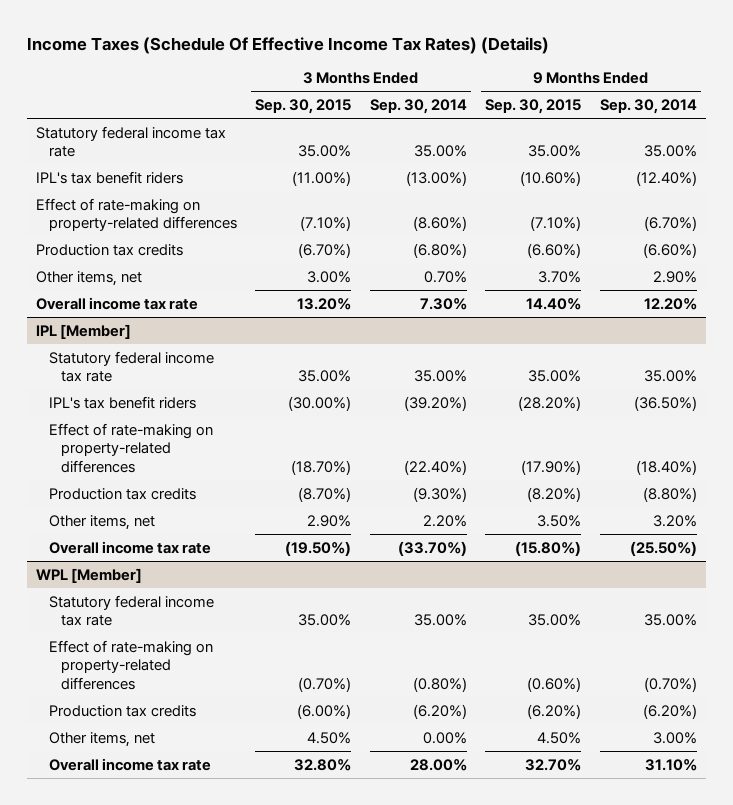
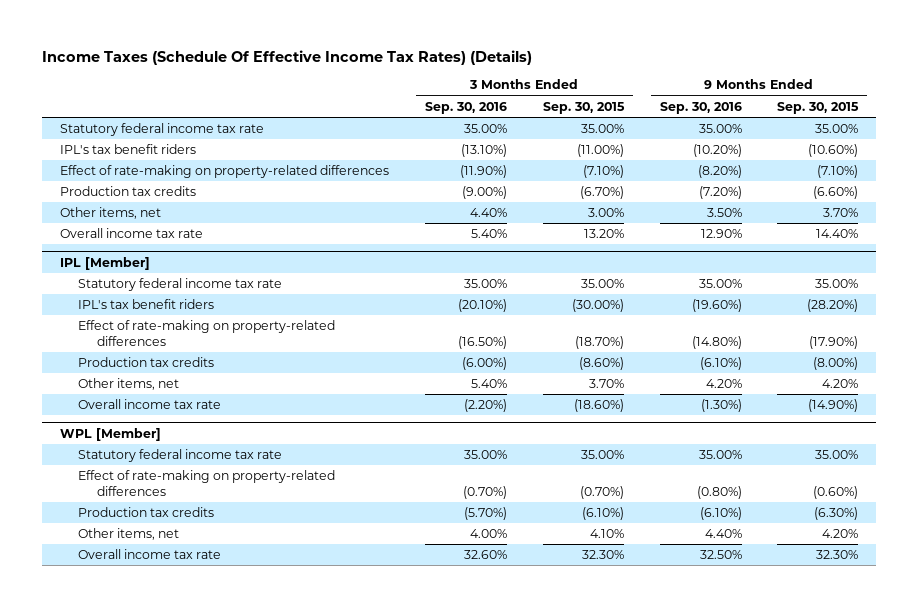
[369,99,467,115] Sep. 30, 2014 -> none
[599,99,697,115] Sep. 30, 2014 -> none
none -> [424,101,507,114] Sep. 30, 2016
none -> [659,101,742,114] Sep. 30, 2016
[298,486,352,502] (8.70%) -> [578,357,624,371] (8.60%)
[527,486,582,502] (8.20%) -> [813,357,859,371] (8.00%)
[307,514,352,527] 2.90% -> [588,379,624,389] 3.70%
[537,514,582,527] 3.50% -> [822,379,859,389] 4.20%
[285,540,352,556] (19.50%) -> [573,399,624,413] (18.60%)
[515,540,582,556] (15.80%) -> [808,399,859,413] (14.90%)
[297,703,352,719] (6.00%) -> [581,507,624,521] (6.10%)
[527,703,582,719] (6.20%) -> [814,507,859,521] (6.30%)
[307,731,352,744] 4.50% -> [589,529,624,539] 4.10%
[537,731,582,744] 4.50% -> [822,529,859,539] 4.20%
[294,758,352,771] 32.80% -> [581,550,624,560] 32.30%
[525,758,582,771] 32.70% -> [816,550,859,560] 32.30%

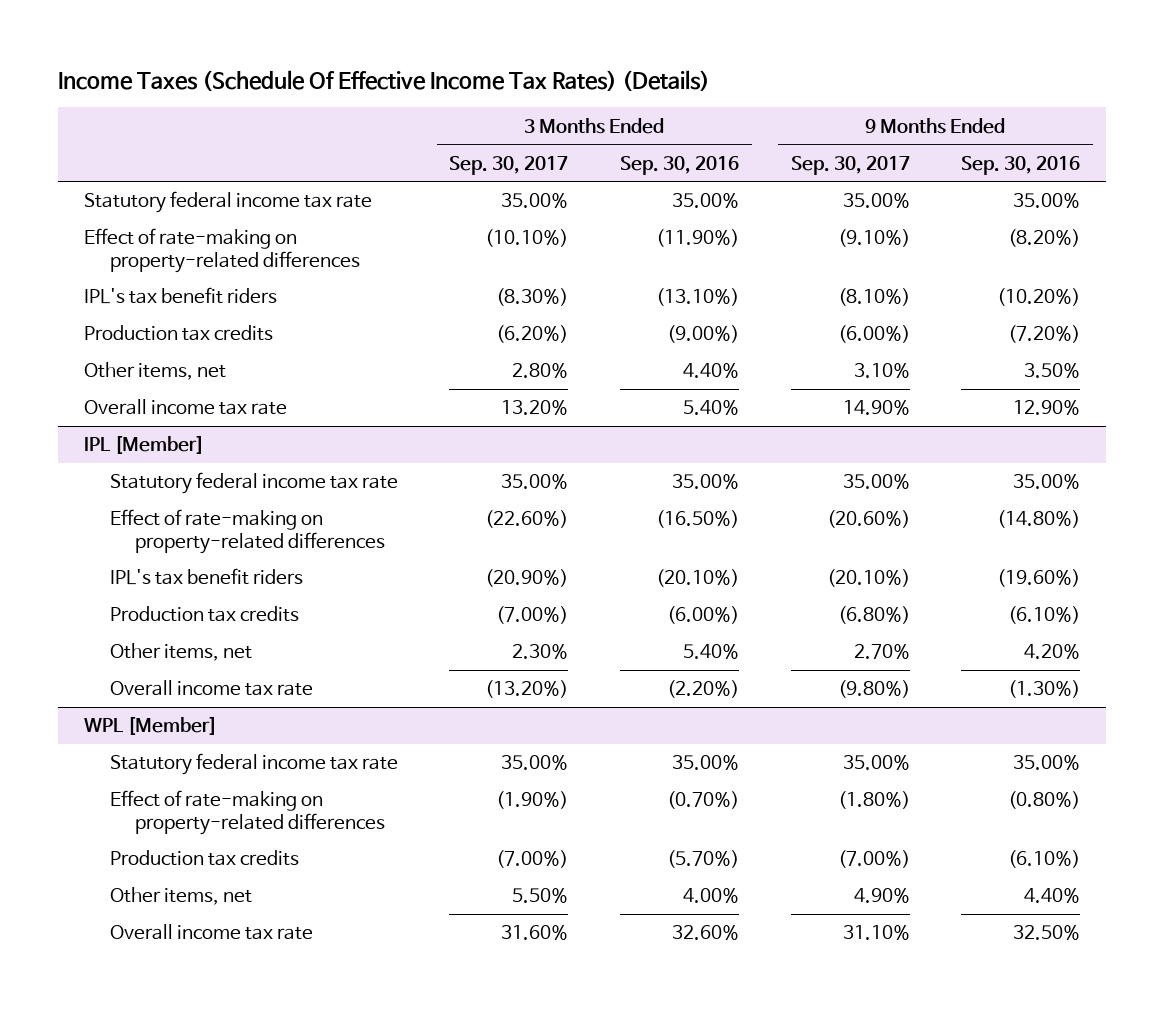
[542,101,625,114] Sep. 30, 2015 -> none
[777,101,860,114] Sep. 30, 2015 -> none
none -> [449,155,569,175] Sep. 30, 2017
none -> [790,155,910,175] Sep. 30, 2017
[59,144,196,155] IPL's tax benefit riders -> [84,287,278,305] IPL's tax benefit riders
[78,299,215,310] IPL's tax benefit riders -> [109,568,303,586] IPL's tax benefit riders

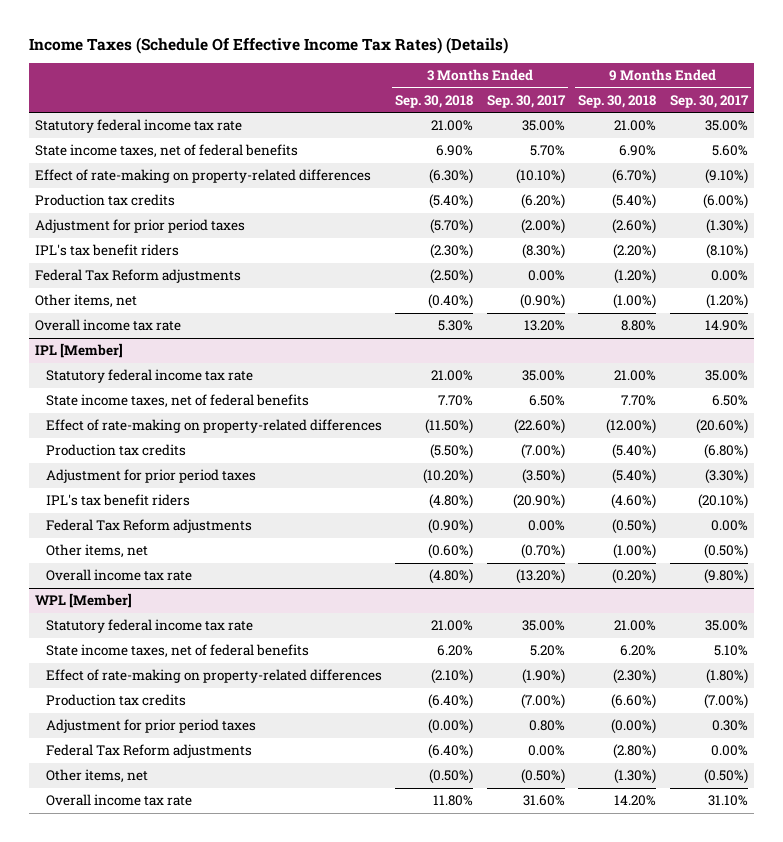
[620,155,740,175] Sep. 30, 2016 -> none
[961,155,1081,175] Sep. 30, 2016 -> none
none -> [395,94,474,108] Sep. 30, 2018
none -> [578,94,657,108] Sep. 30, 2018
none -> [35,144,299,159] State income taxes, net of federal benefits
none -> [35,219,246,234] Adjustment for prior period taxes
[84,287,278,305] IPL's tax benefit riders -> [35,244,180,257] IPL's tax benefit riders
none -> [35,269,242,284] Federal Tax Reform adjustments
[512,363,569,379] 2.80% -> [519,294,565,310] (0.90%)
[853,363,910,379] 3.10% -> [705,294,748,310] (1.20%)
none -> [45,394,309,409] State income taxes, net of federal benefits
none -> [45,469,256,484] Adjustment for prior period taxes
[109,568,303,586] IPL's tax benefit riders -> [45,494,190,507] IPL's tax benefit riders
none -> [45,519,252,534] Federal Tax Reform adjustments
[512,644,569,660] 2.30% -> [520,544,565,560] (0.70%)
[853,644,910,660] 2.70% -> [703,544,748,560] (0.50%)
none -> [45,644,309,659] State income taxes, net of federal benefits
none -> [45,719,256,734] Adjustment for prior period taxes
none -> [45,744,252,759] Federal Tax Reform adjustments
[512,888,569,904] 5.50% -> [520,769,565,785] (0.50%)
[853,888,910,904] 4.90% -> [703,769,748,785] (0.50%)

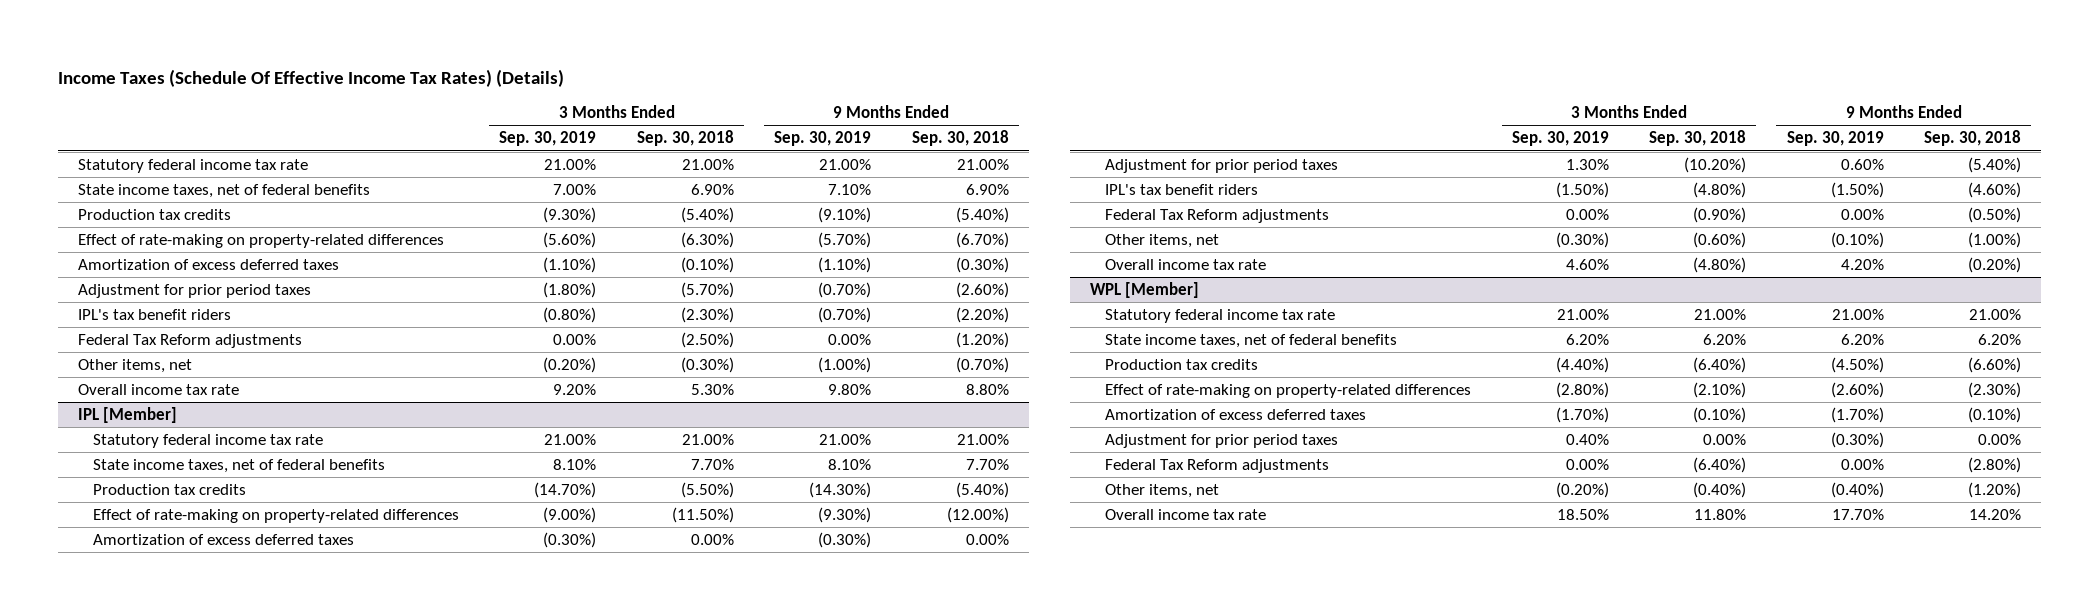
[486,94,566,108] Sep. 30, 2017 -> none
[669,94,749,108] Sep. 30, 2017 -> none
none -> [499,131,597,147] Sep. 30, 2019
none -> [774,131,872,147] Sep. 30, 2019
[35,169,372,184] Effect of rate-making on property-related differences -> [78,233,445,248] Effect of rate-making on property-related differences
none -> [78,258,340,270] Amortization of excess deferred taxes
[428,294,474,310] (0.40%) -> [680,356,734,373] (0.30%)
[613,294,657,310] (1.00%) -> [955,356,1009,373] (0.70%)
[45,419,382,434] Effect of rate-making on property-related differences -> [93,508,460,523] Effect of rate-making on property-related differences
none -> [93,533,355,545] Amortization of excess deferred taxes
[45,669,382,684] Effect of rate-making on property-related differences -> [1105,383,1472,398] Effect of rate-making on property-related differences
none -> [1105,408,1367,420] Amortization of excess deferred taxes
[428,719,474,735] (0.00%) -> [1703,433,1747,445] 0.00%
[611,719,657,735] (0.00%) -> [1977,433,2021,445] 0.00%
[429,769,474,785] (0.50%) -> [1693,481,1747,498] (0.40%)
[614,769,657,785] (1.30%) -> [1967,481,2021,498] (1.20%)

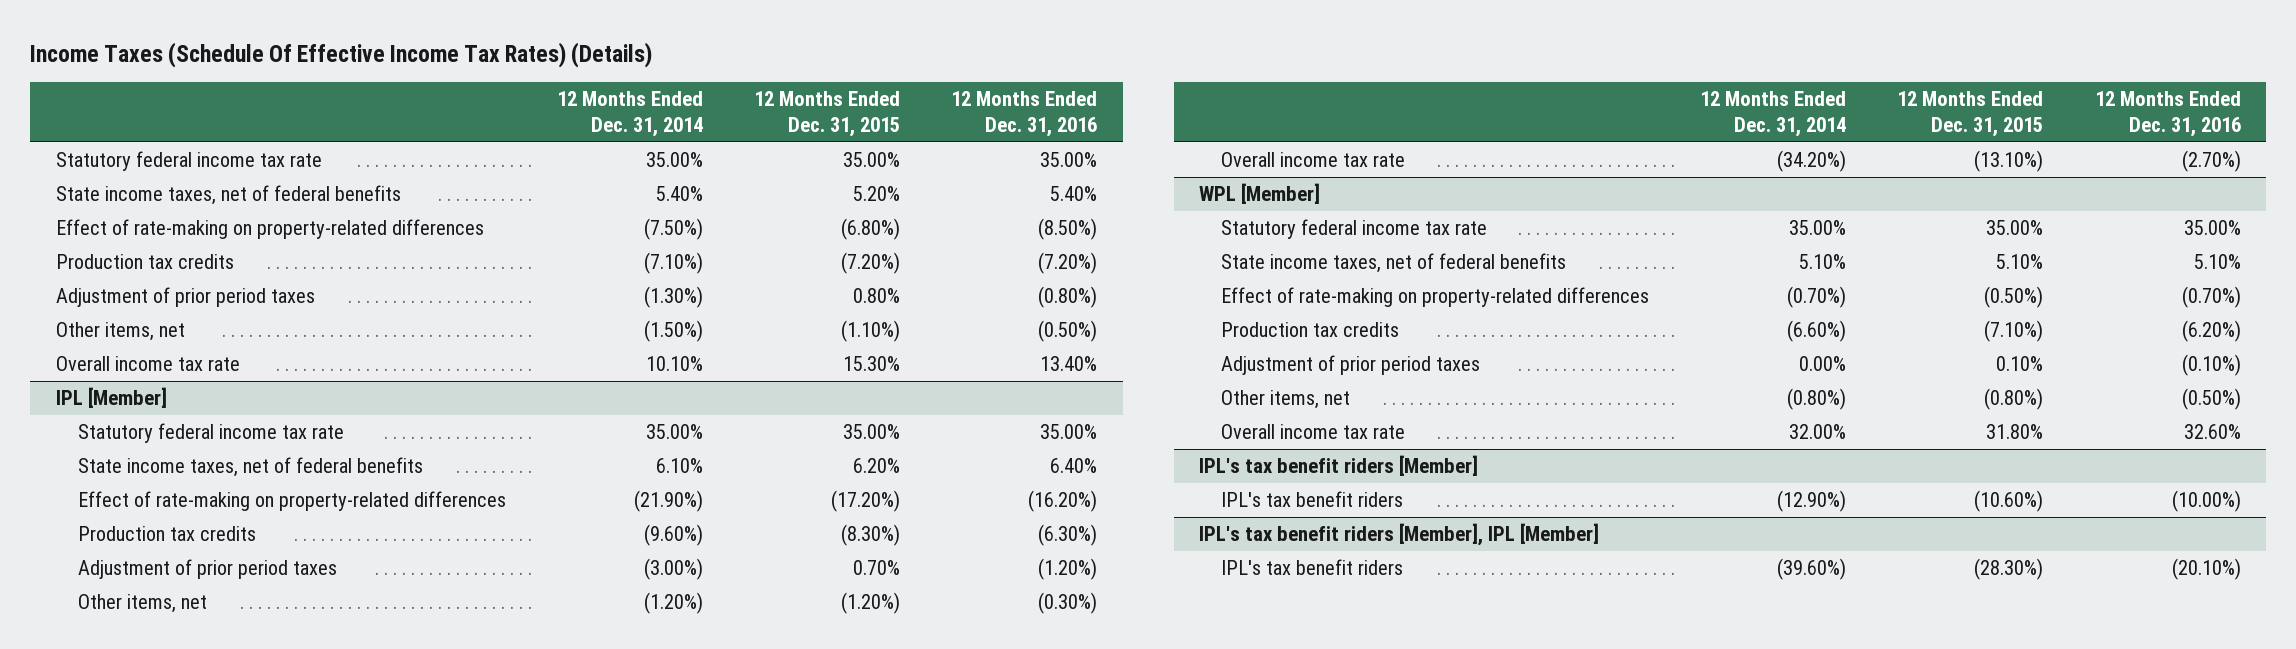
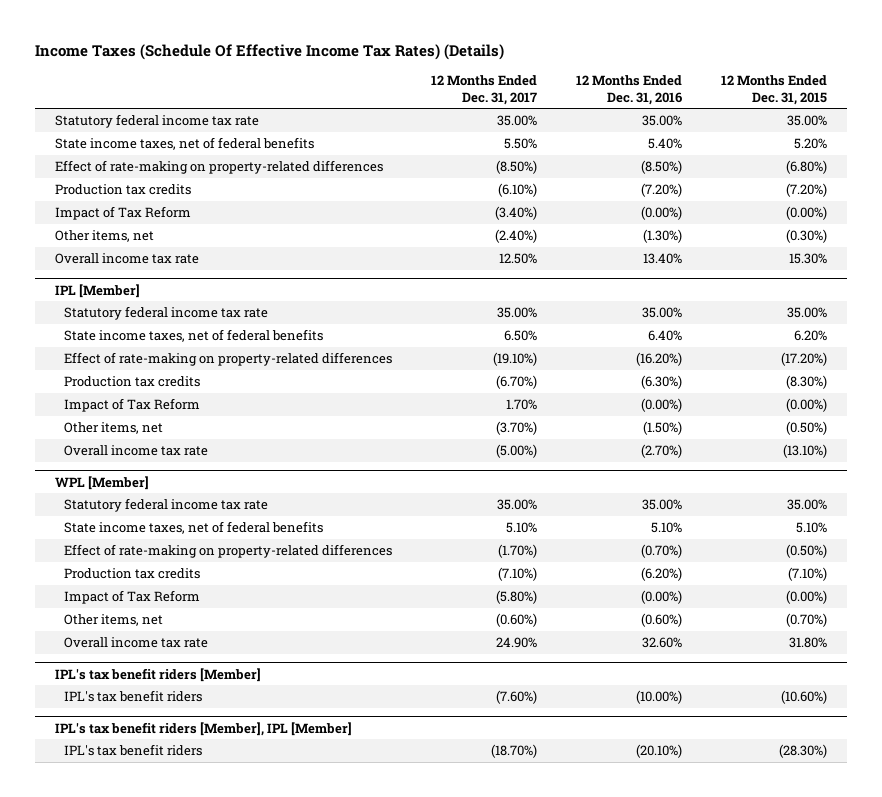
[557,91,704,138] 12 Months Ended Dec. 31, 2014 -> none
none -> [431,74,538,105] 12 Months Ended Dec. 31, 2017
[55,287,315,308] Adjustment of prior period taxes -> none
none -> [54,206,191,221] Impact of Tax Reform
[841,320,901,343] (1.10%) -> [786,229,828,244] (0.30%)
[1038,320,1098,343] (0.50%) -> [643,229,683,244] (1.30%)
[78,559,338,580] Adjustment of prior period taxes -> none
none -> [64,398,201,413] Impact of Tax Reform
[841,592,901,615] (1.20%) -> [786,421,828,436] (0.50%)
[1038,592,1098,615] (0.30%) -> [643,421,683,436] (1.50%)
[1221,355,1481,376] Adjustment of prior period taxes -> none
none -> [64,590,201,605] Impact of Tax Reform
[1984,388,2044,411] (0.80%) -> [786,613,828,628] (0.70%)
[2181,388,2241,411] (0.50%) -> [641,613,683,628] (0.60%)

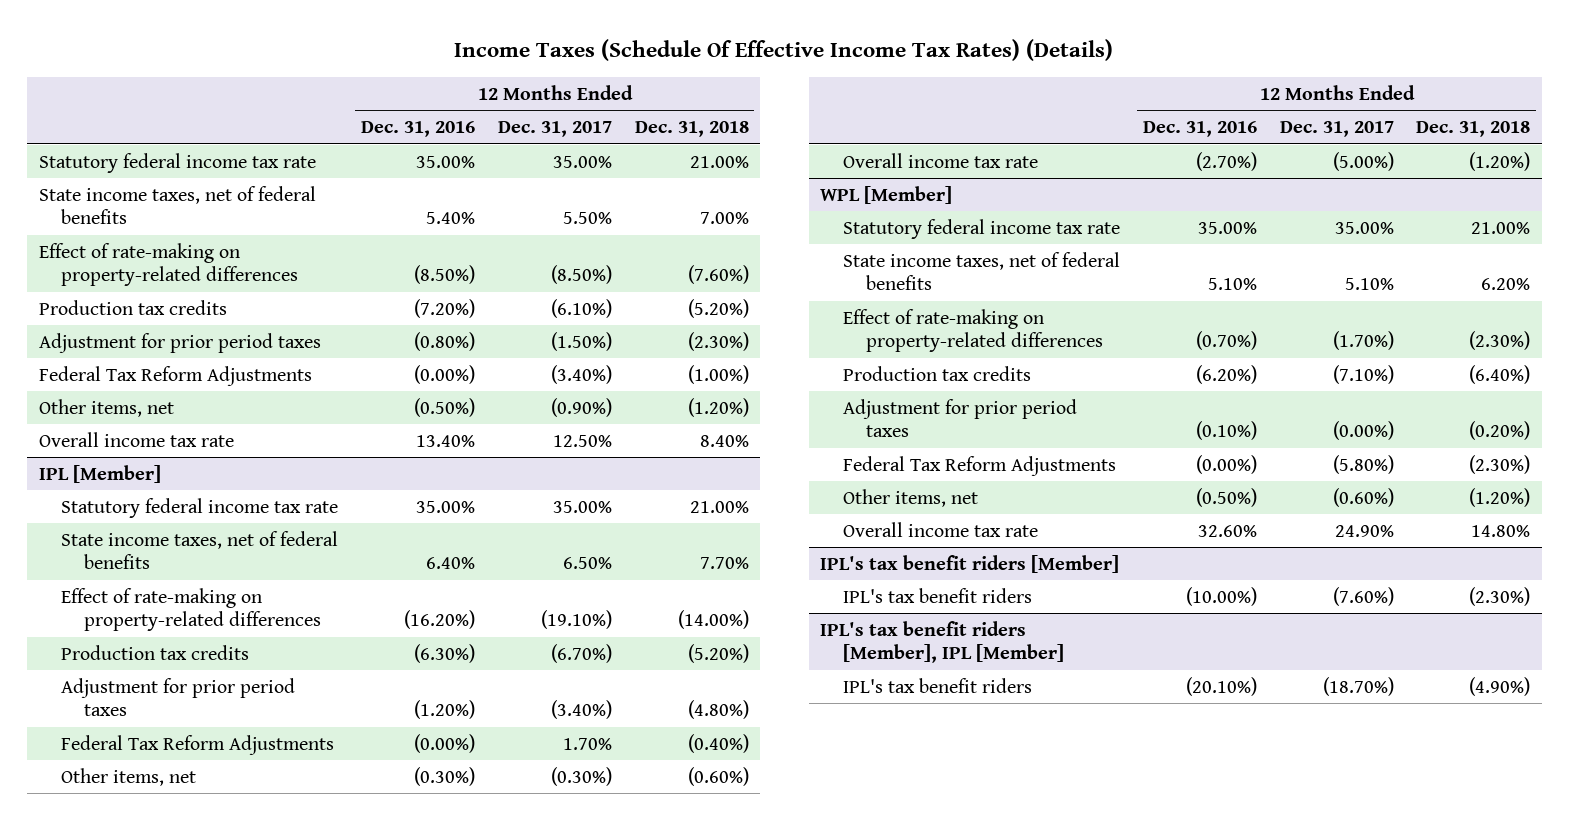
[721,74,828,105] 12 Months Ended Dec. 31, 2015 -> none
none -> [634,120,749,137] Dec. 31, 2018
none -> [38,332,321,353] Adjustment for prior period taxes
[54,206,191,221] Impact of Tax Reform -> [38,365,312,386] Federal Tax Reform Adjustments
[495,229,538,244] (2.40%) -> [550,397,612,417] (0.90%)
[643,229,683,244] (1.30%) -> [414,397,476,417] (0.50%)
none -> [61,677,296,716] Adjustment for prior period taxes
[64,398,201,413] Impact of Tax Reform -> [61,734,335,755] Federal Tax Reform Adjustments
[496,421,538,436] (3.70%) -> [550,766,612,786] (0.30%)
[643,421,683,436] (1.50%) -> [414,766,476,786] (0.30%)
none -> [843,398,1078,437] Adjustment for prior period taxes
[64,590,201,605] Impact of Tax Reform -> [843,455,1117,476] Federal Tax Reform Adjustments
[641,613,683,628] (0.60%) -> [1195,487,1257,507] (0.50%)

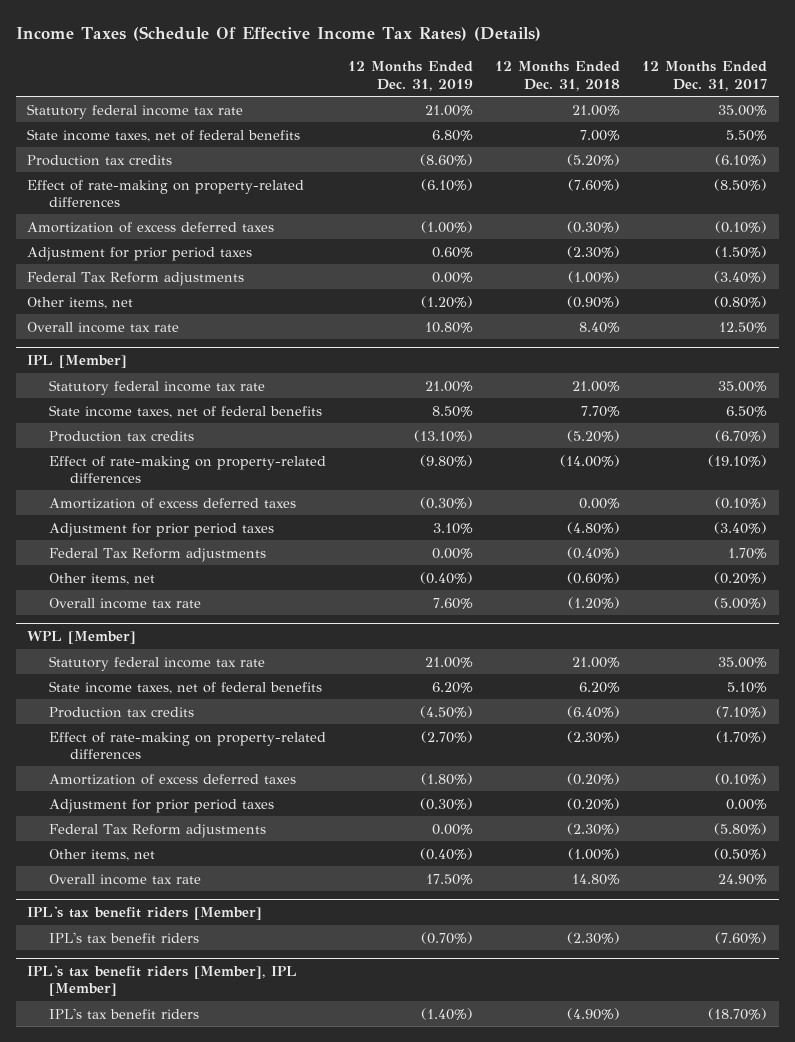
[361,120,476,137] Dec. 31, 2016 -> none
none -> [347,61,473,91] 12 Months Ended Dec. 31, 2019
[38,242,299,286] Effect of rate-making on property-related differences -> [27,179,305,207] Effect of rate-making on property-related differences
none -> [27,221,275,233] Amortization of excess deferred taxes
[38,365,312,386] Federal Tax Reform Adjustments -> [27,271,245,286] Federal Tax Reform adjustments
[550,397,612,417] (0.90%) -> [714,295,768,308] (0.80%)
[687,397,749,417] (1.20%) -> [567,295,621,308] (0.90%)
[61,587,322,631] Effect of rate-making on property-related differences -> [48,455,326,483] Effect of rate-making on property-related differences
none -> [48,497,296,509] Amortization of excess deferred taxes
[61,734,335,755] Federal Tax Reform Adjustments -> [48,547,266,562] Federal Tax Reform adjustments
[550,766,612,786] (0.30%) -> [714,571,768,584] (0.20%)
[843,308,1103,352] Effect of rate-making on property-related differences -> [48,731,326,759] Effect of rate-making on property-related differences
none -> [48,773,296,785] Amortization of excess deferred taxes
[1332,420,1394,440] (0.00%) -> [726,798,768,810] 0.00%
[843,455,1117,476] Federal Tax Reform Adjustments -> [48,823,266,838] Federal Tax Reform adjustments
[1332,487,1394,507] (0.60%) -> [714,847,768,860] (0.50%)
[1469,487,1531,507] (1.20%) -> [568,847,621,860] (1.00%)

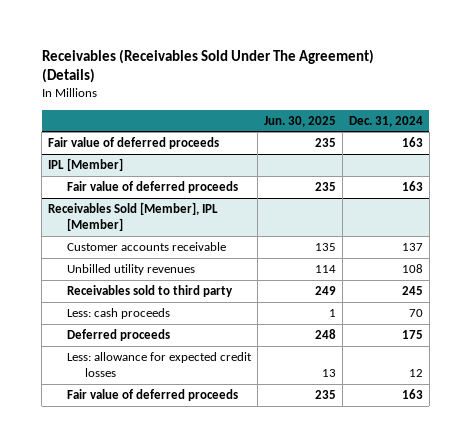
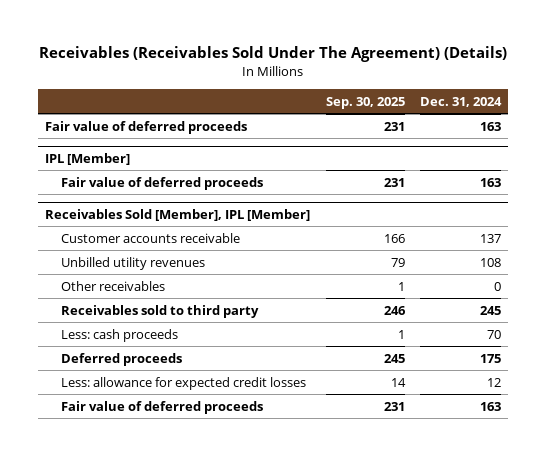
[263,115,336,127] Jun. 30, 2025 -> none
none -> [325,96,405,109] Sep. 30, 2025
none -> [61,280,166,291] Other receivables

